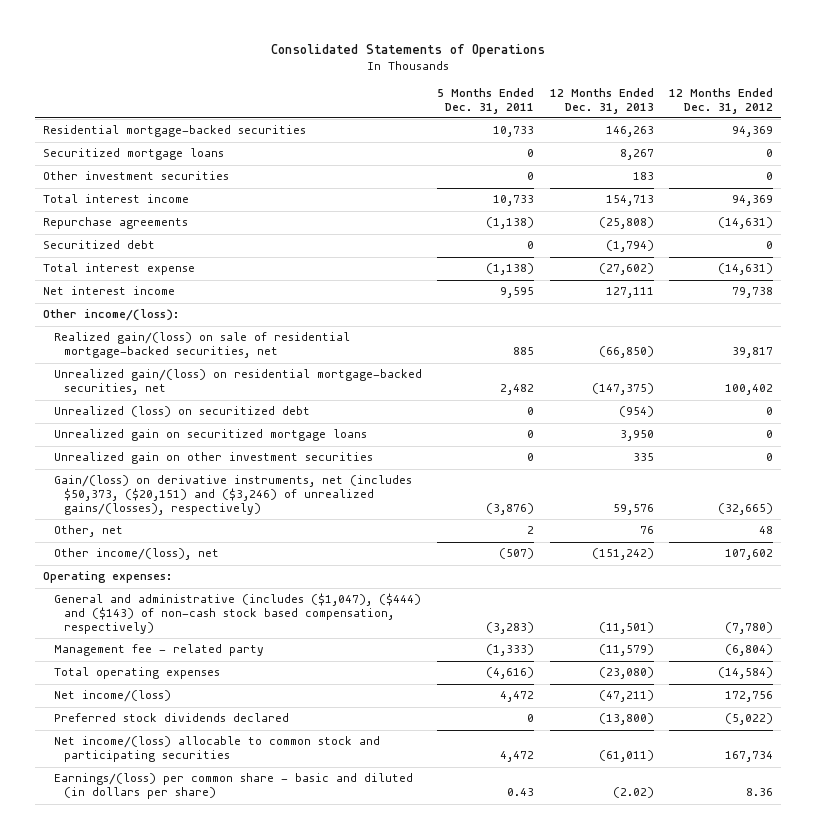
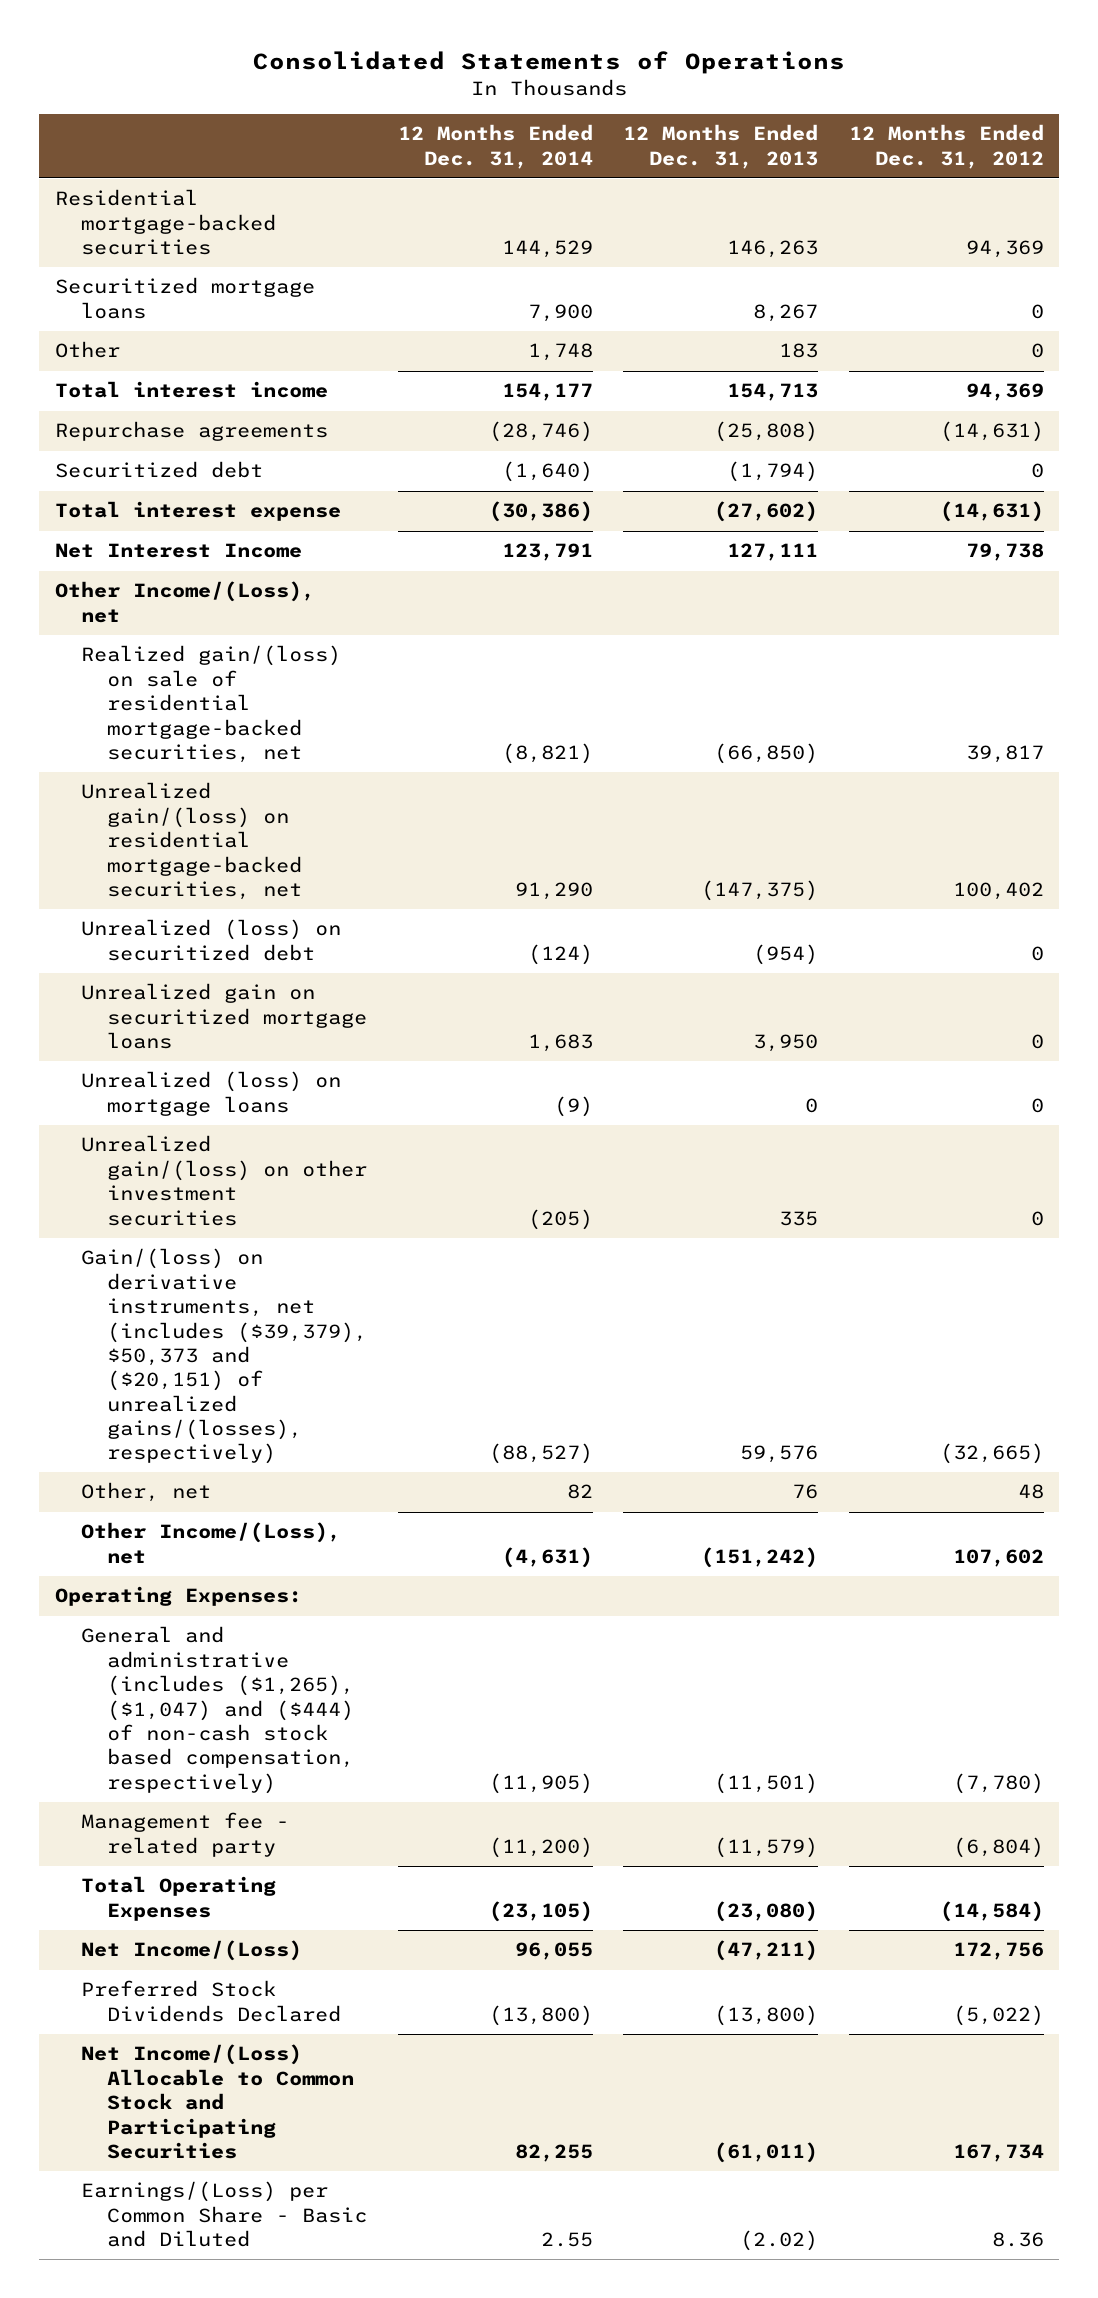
[437,87,535,114] 5 Months Ended Dec. 31, 2011 -> none
none -> [397,124,593,169] 12 Months Ended Dec. 31, 2014
[42,171,229,181] Other investment securities -> [54,341,120,359] Other
[42,286,175,296] Net interest income -> [54,543,302,559] Net Interest Income
[42,309,179,322] Other income/(loss): -> [54,581,315,623] Other Income/(Loss), net
none -> [80,1071,341,1116] Unrealized (loss) on mortgage loans
[53,452,373,465] Unrealized gain on other investment securities -> [80,1135,368,1226] Unrealized gain/(loss) on other investment securities
[53,475,412,516] Gain/(loss) on derivative instruments, net (includes $50,373, ($20,151) and ($3,246) of unrealized gains/(losses), respectively) -> [80,1248,368,1465] Gain/(loss) on derivative instruments, net (includes ($39,379), $50,373 and ($20,151) of unrealized gains/(losses), respectively)
[53,548,219,561] Other income/(loss), net -> [80,1522,341,1564] Other Income/(Loss), net
[42,571,172,584] Operating expenses: -> [54,1586,302,1607] Operating Expenses:
[53,593,421,635] General and administrative (includes ($1,047), ($444) and ($143) of non-cash stock based compensation, respectively) -> [80,1626,355,1794] General and administrative (includes ($1,265), ($1,047) and ($444) of non-cash stock based compensation, respectively)
[53,667,220,680] Total operating expenses -> [80,1876,276,1921] Total Operating Expenses
[53,690,171,703] Net income/(loss) -> [80,1940,302,1962] Net Income/(Loss)
[53,713,289,723] Preferred stock dividends declared -> [80,1980,342,2022] Preferred Stock Dividends Declared
[53,736,380,763] Net income/(loss) allocable to common stock and participating securities -> [80,2044,355,2159] Net Income/(Loss) Allocable to Common Stock and Participating Securities
[53,773,413,800] Earnings/(loss) per common share - basic and diluted (in dollars per share) -> [80,2181,368,2248] Earnings/(Loss) per Common Share - Basic and Diluted

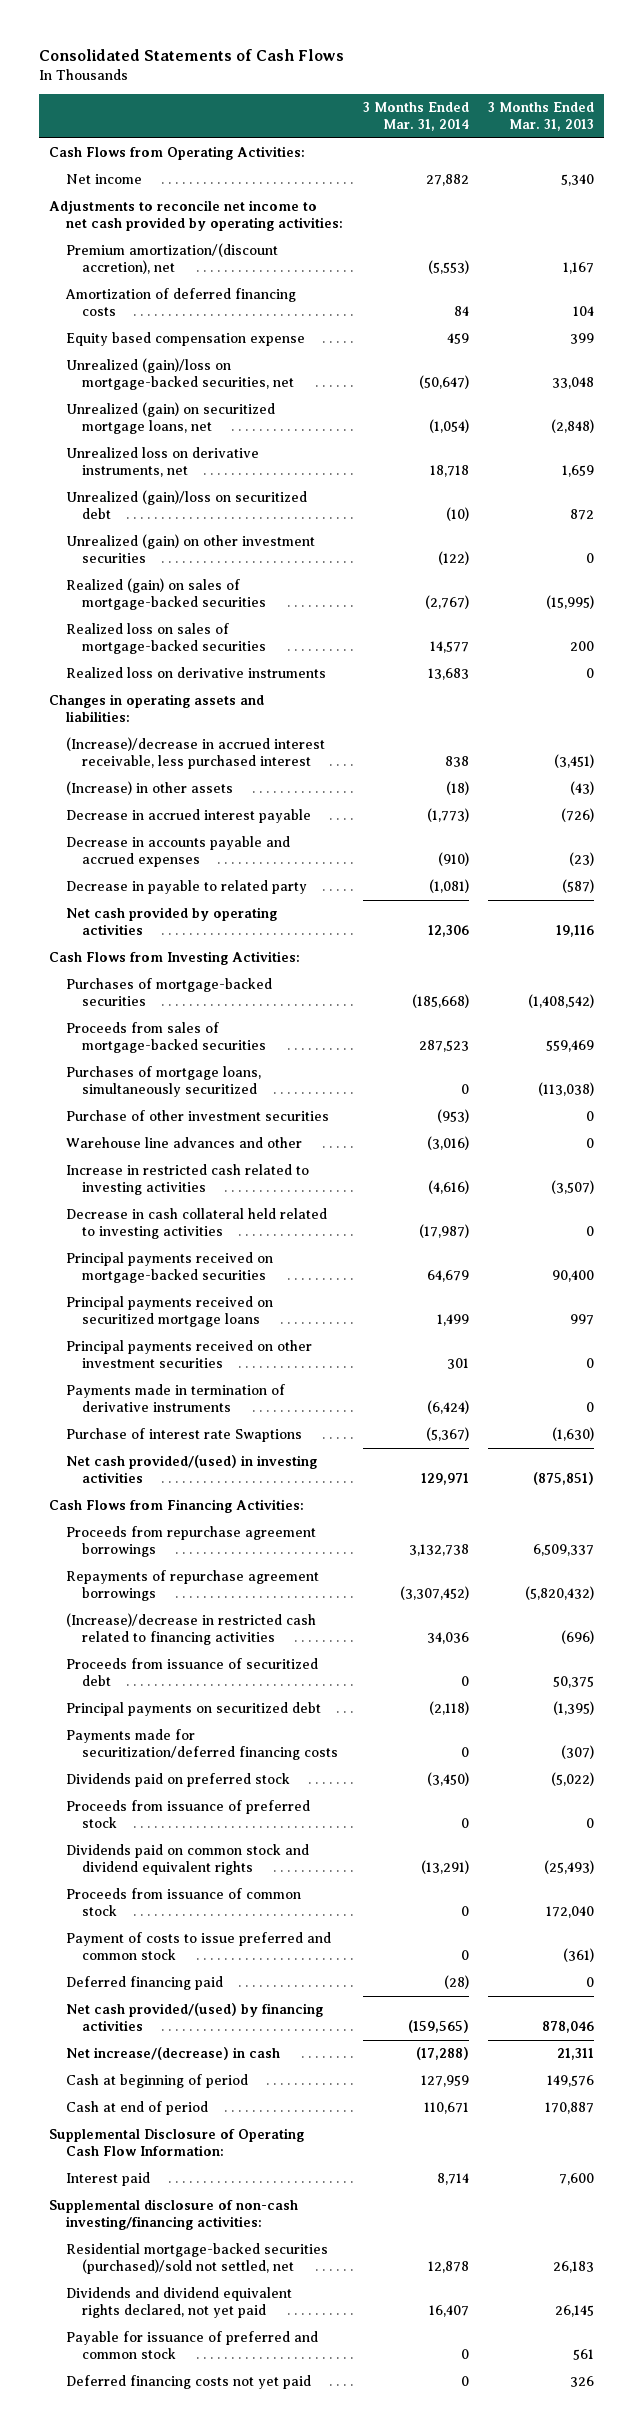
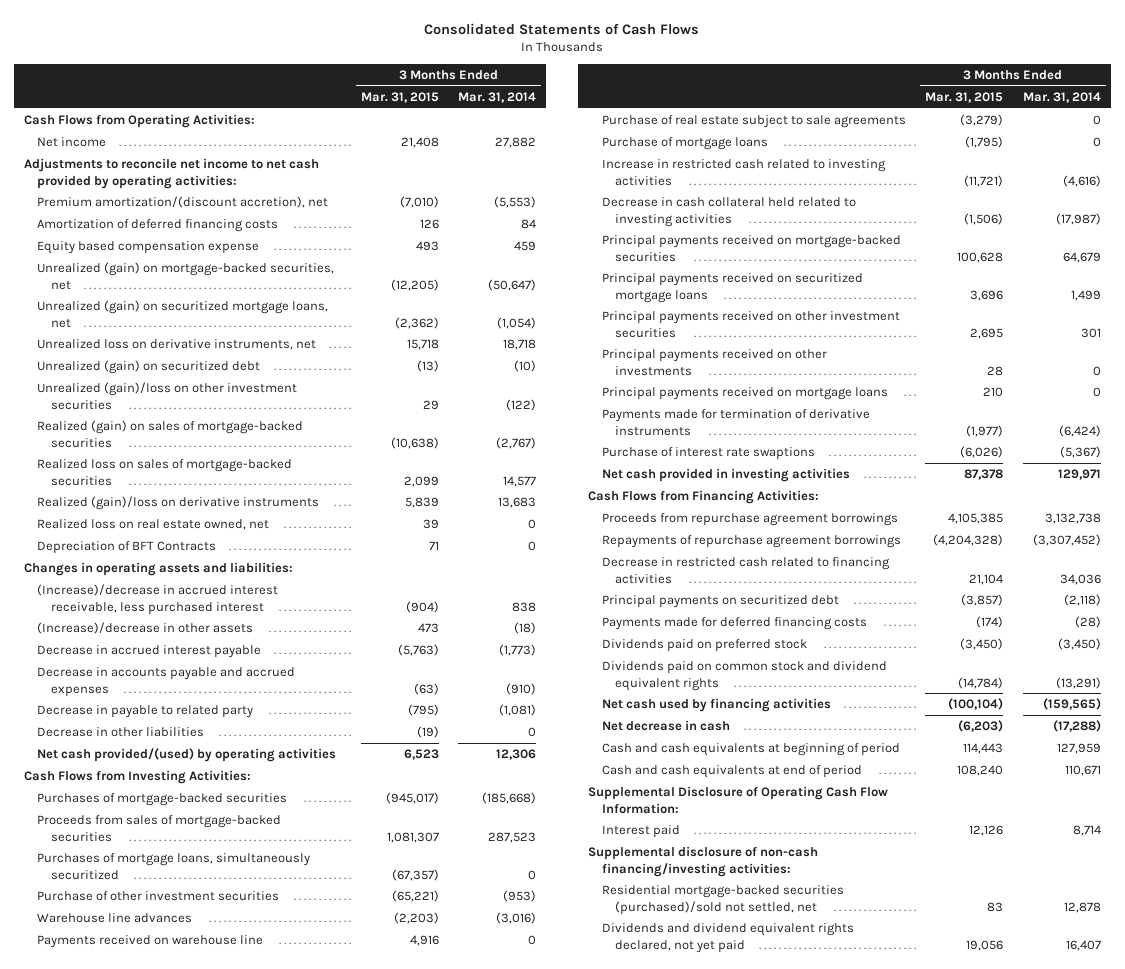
[488,102,595,132] 3 Months Ended Mar. 31, 2013 -> none
none -> [360,91,439,103] Mar. 31, 2015
[65,358,295,391] Unrealized (gain)/loss on mortgage-backed securities, net -> [37,261,335,290] Unrealized (gain) on mortgage-backed securities, net
[65,490,307,520] Unrealized (gain)/loss on securitized debt -> [37,359,261,374] Unrealized (gain) on securitized debt
[65,534,315,564] Unrealized (gain) on other investment securities -> [37,381,298,410] Unrealized (gain)/loss on other investment securities
[65,667,326,679] Realized loss on derivative instruments -> [37,495,320,510] Realized (gain)/loss on derivative instruments
none -> [37,518,270,530] Realized loss on real estate owned, net
none -> [37,540,217,554] Depreciation of BFT Contracts
[65,781,233,796] (Increase) in other assets -> [37,621,254,634] (Increase)/decrease in other assets
none -> [37,726,205,737] Decrease in other liabilities
[65,907,277,936] Net cash provided by operating activities -> [37,747,337,762] Net cash provided/(used) by operating activities
[65,1137,302,1149] Warehouse line advances and other -> [37,912,193,923] Warehouse line advances
none -> [37,934,264,948] Payments received on warehouse line
none -> [601,114,906,128] Purchase of real estate subject to sale agreements
none -> [601,136,768,150] Purchase of mortgage loans
none -> [601,348,827,376] Principal payments received on other investments
none -> [601,386,888,400] Principal payments received on mortgage loans
[65,1384,285,1413] Payments made in termination of derivative instruments -> [601,408,870,436] Payments made for termination of derivative instruments
[65,1428,302,1443] Purchase of interest rate Swaptions -> [601,446,815,460] Purchase of interest rate swaptions
[65,1455,317,1484] Net cash provided/(used) in investing activities -> [601,467,850,482] Net cash provided in investing activities
[65,1658,318,1687] Proceeds from issuance of securitized debt -> none
[65,1613,316,1646] (Increase)/decrease in restricted cash related to financing activities -> [601,556,890,584] Decrease in restricted cash related to financing activities
[65,1729,339,1761] Payments made for securitization/deferred financing costs -> [601,616,867,630] Payments made for deferred financing costs
[460,1747,469,1758] 0 -> [1074,615,1101,628] (28)
[65,1800,310,1829] Proceeds from issuance of preferred stock -> none
[65,1888,301,1917] Proceeds from issuance of common stock -> none
[65,1932,331,1961] Payment of costs to issue preferred and common stock -> none
[65,1976,223,1991] Deferred financing paid -> none
[65,2003,323,2032] Net cash provided/(used) by financing activities -> [601,697,831,712] Net cash used by financing activities
[65,2047,280,2061] Net increase/(decrease) in cash -> [601,719,730,731] Net decrease in cash
[65,2074,248,2089] Cash at beginning of period -> [601,742,900,756] Cash and cash equivalents at beginning of period
[65,2101,208,2116] Cash at end of period -> [601,764,862,778] Cash and cash equivalents at end of period
[48,2199,298,2231] Supplemental disclosure of non-cash investing/financing activities: -> [588,845,819,877] Supplemental disclosure of non-cash financing/investing activities:
[65,2331,318,2360] Payable for issuance of preferred and common stock -> none
[65,2375,311,2390] Deferred financing costs not yet paid -> none

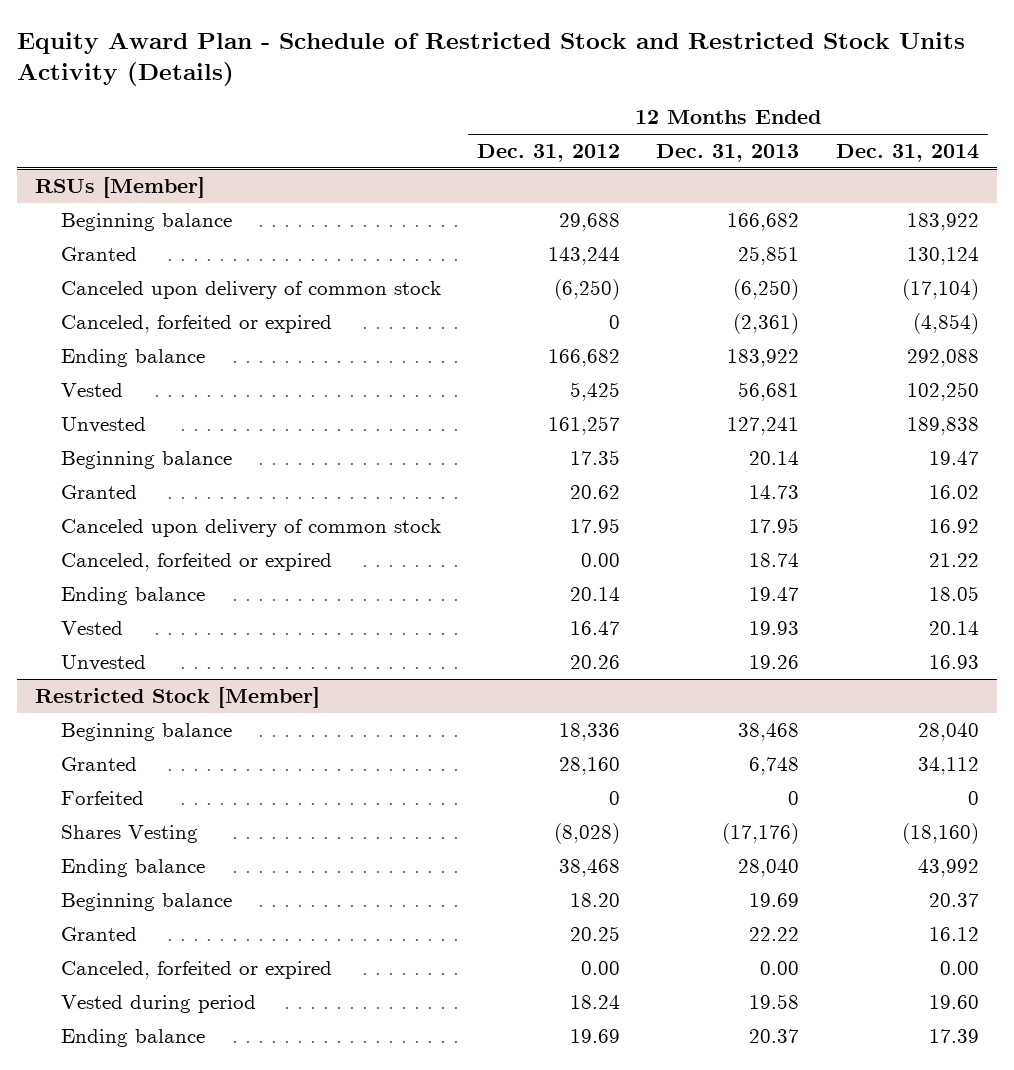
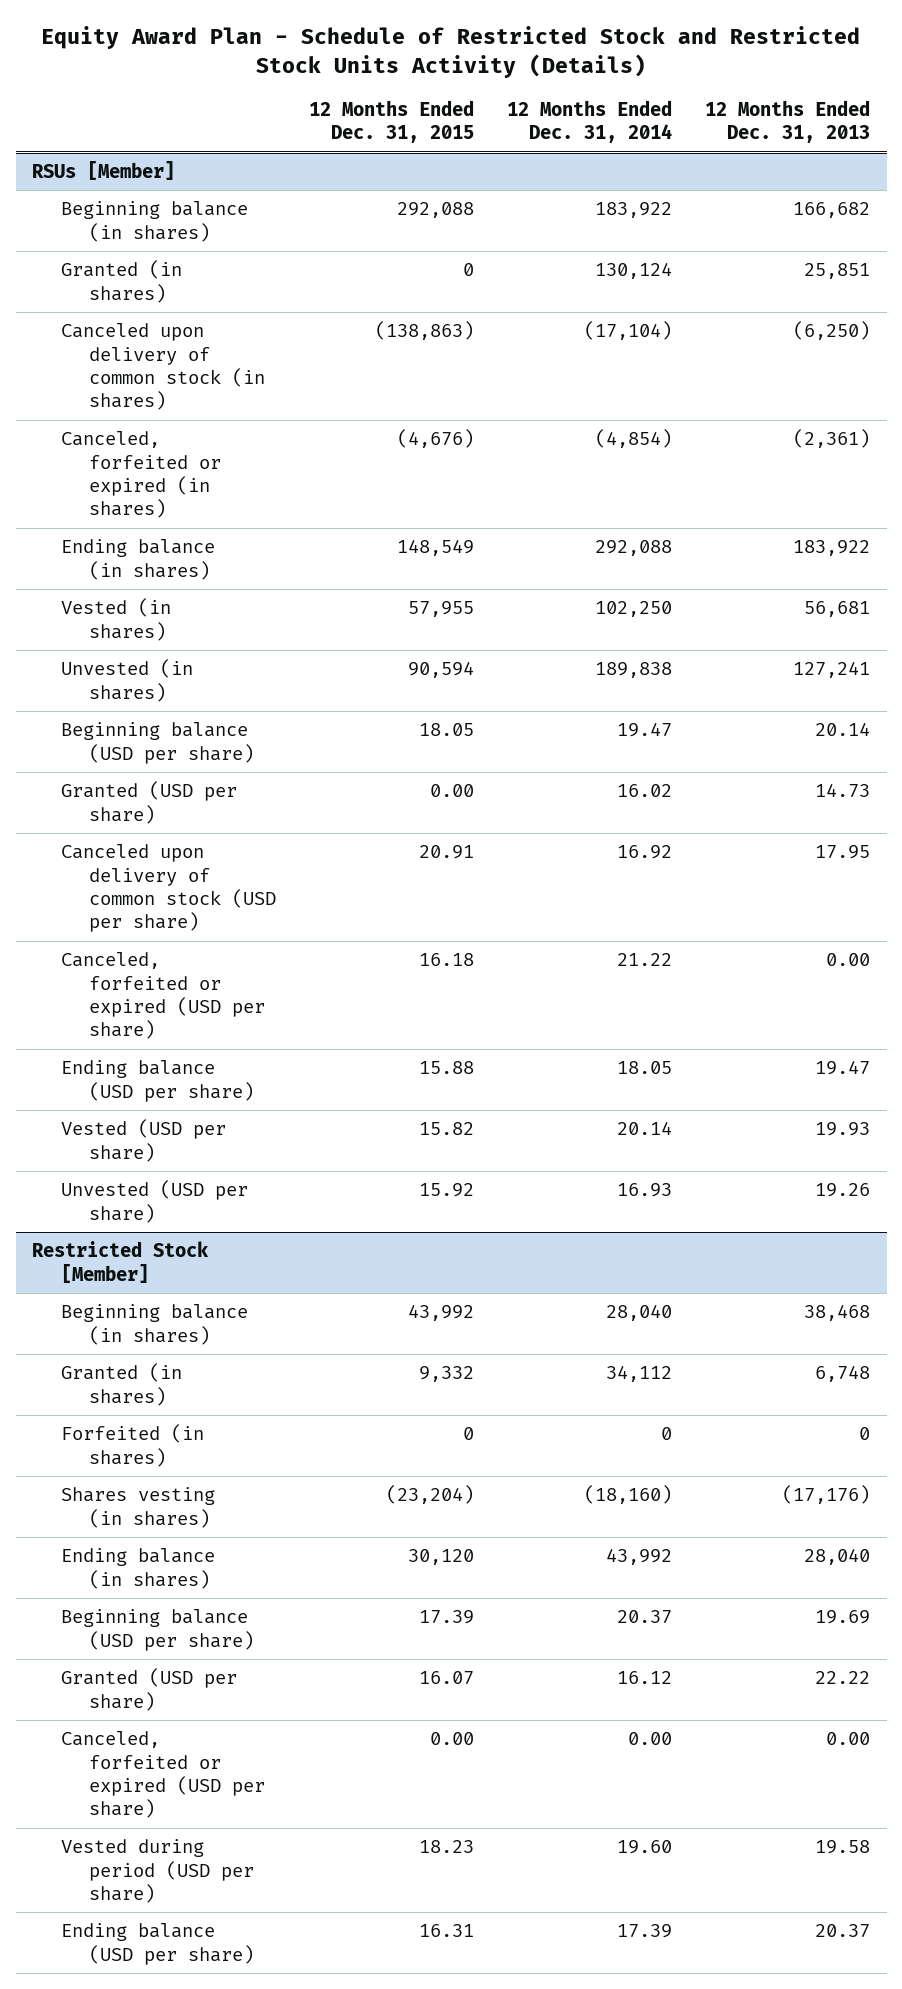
[476,143,620,162] Dec. 31, 2012 -> none
none -> [309,100,475,144] 12 Months Ended Dec. 31, 2015
[60,212,232,231] Beginning balance -> [60,201,248,242] Beginning balance (in shares)
[60,246,137,261] Granted -> [60,260,182,303] Granted (in shares)
[60,280,441,299] Canceled upon delivery of common stock -> [60,323,266,411] Canceled upon delivery of common stock (in shares)
[60,314,332,333] Canceled, forfeited or expired -> [60,431,222,519] Canceled, forfeited or expired (in shares)
[60,348,205,367] Ending balance -> [60,539,215,580] Ending balance (in shares)
[60,382,123,397] Vested -> [60,598,171,641] Vested (in shares)
[60,416,146,433] Unvested -> [60,659,193,702] Unvested (in shares)
[60,450,232,469] Beginning balance -> [60,722,255,764] Beginning balance (USD per share)
[60,484,137,499] Granted -> [60,781,237,824] Granted (USD per share)
[60,518,441,537] Canceled upon delivery of common stock -> [60,844,277,933] Canceled upon delivery of common stock (USD per share)
[60,552,332,571] Canceled, forfeited or expired -> [60,952,266,1040] Canceled, forfeited or expired (USD per share)
[749,552,800,567] 18.74 -> [826,953,871,967] 0.00
[60,586,205,605] Ending balance -> [60,1060,255,1102] Ending balance (USD per share)
[60,620,123,635] Vested -> [60,1119,226,1162] Vested (USD per share)
[60,654,146,671] Unvested -> [60,1180,248,1223] Unvested (USD per share)
[60,722,232,741] Beginning balance -> [60,1304,248,1345] Beginning balance (in shares)
[60,756,137,771] Granted -> [60,1363,182,1406] Granted (in shares)
[60,790,144,805] Forfeited -> [60,1424,204,1467] Forfeited (in shares)
[60,824,198,843] Shares Vesting -> [60,1487,215,1528] Shares vesting (in shares)
[60,858,205,877] Ending balance -> [60,1548,215,1589] Ending balance (in shares)
[60,892,232,911] Beginning balance -> [60,1609,255,1651] Beginning balance (USD per share)
[60,926,137,941] Granted -> [60,1668,237,1711] Granted (USD per share)
[60,960,332,979] Canceled, forfeited or expired -> [60,1731,266,1819] Canceled, forfeited or expired (USD per share)
[60,994,256,1013] Vested during period -> [60,1839,255,1903] Vested during period (USD per share)
[60,1028,205,1047] Ending balance -> [60,1923,255,1965] Ending balance (USD per share)

